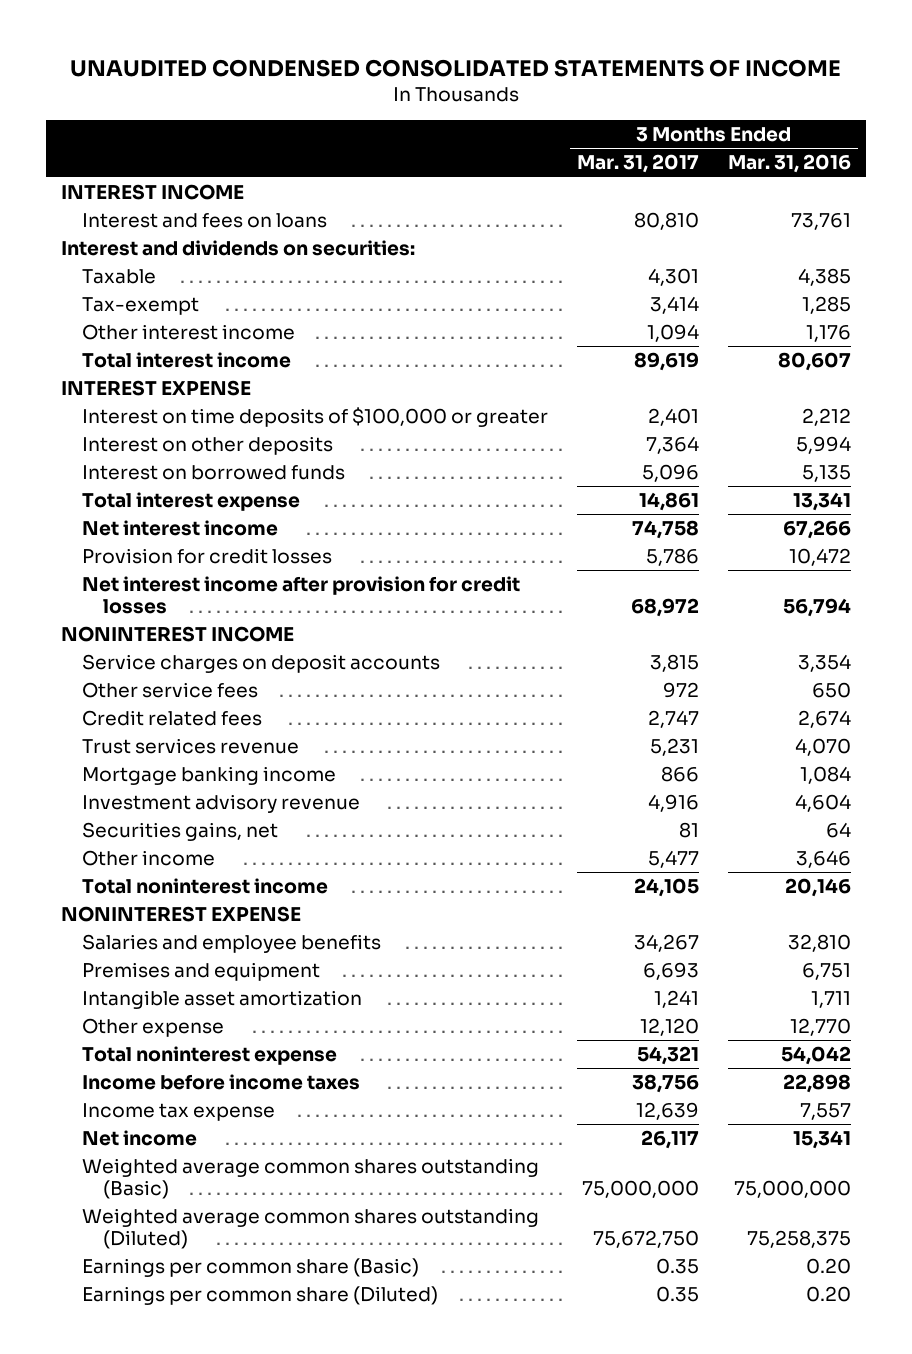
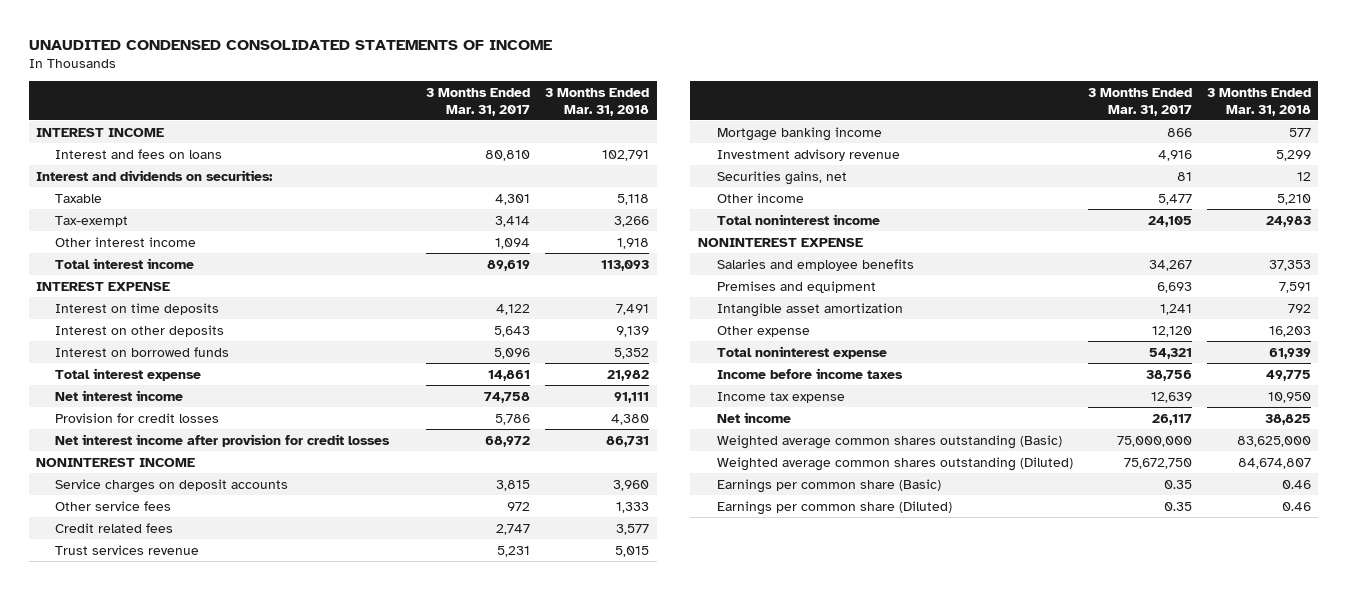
[728,154,852,174] Mar. 31, 2016 -> none
none -> [545,87,650,116] 3 Months Ended Mar. 31, 2018
[82,407,549,428] Interest on time deposits of $100,000 or greater -> none
none -> [55,302,220,315] Interest on time deposits
[646,436,700,455] 7,364 -> [494,325,531,337] 5,643

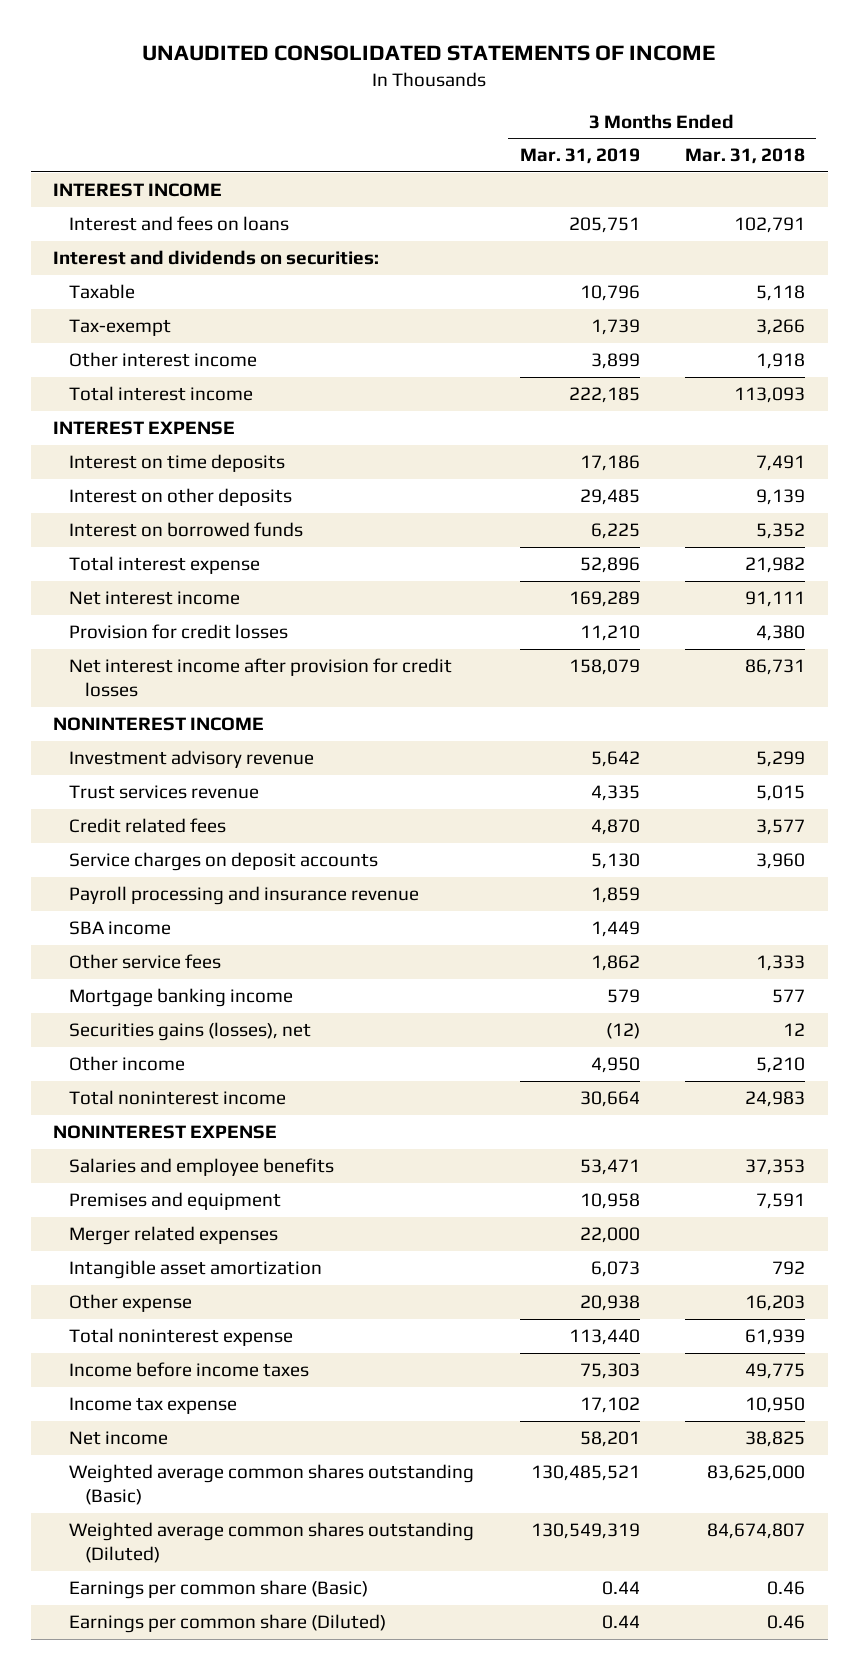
[28,39,552,50] UNAUDITED CONDENSED CONSOLIDATED STATEMENTS OF INCOME -> [142,45,716,62] UNAUDITED CONSOLIDATED STATEMENTS OF INCOME
[426,87,531,116] 3 Months Ended Mar. 31, 2017 -> none
none -> [519,148,640,165] Mar. 31, 2019
[717,148,901,161] Investment advisory revenue -> [69,749,315,768] Investment advisory revenue
[55,544,200,555] Trust services revenue -> [69,784,260,799] Trust services revenue
[55,522,174,533] Credit related fees -> [69,817,227,833] Credit related fees
none -> [69,885,420,905] Payroll processing and insurance revenue
none -> [69,920,172,935] SBA income
[717,170,848,185] Securities gains, net -> [69,1021,312,1041] Securities gains (losses), net
none -> [69,1225,279,1245] Merger related expenses

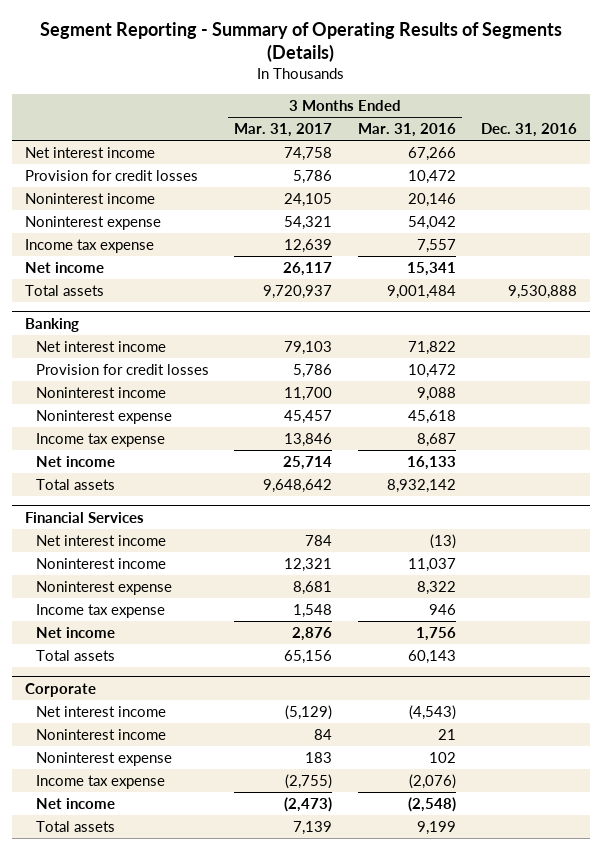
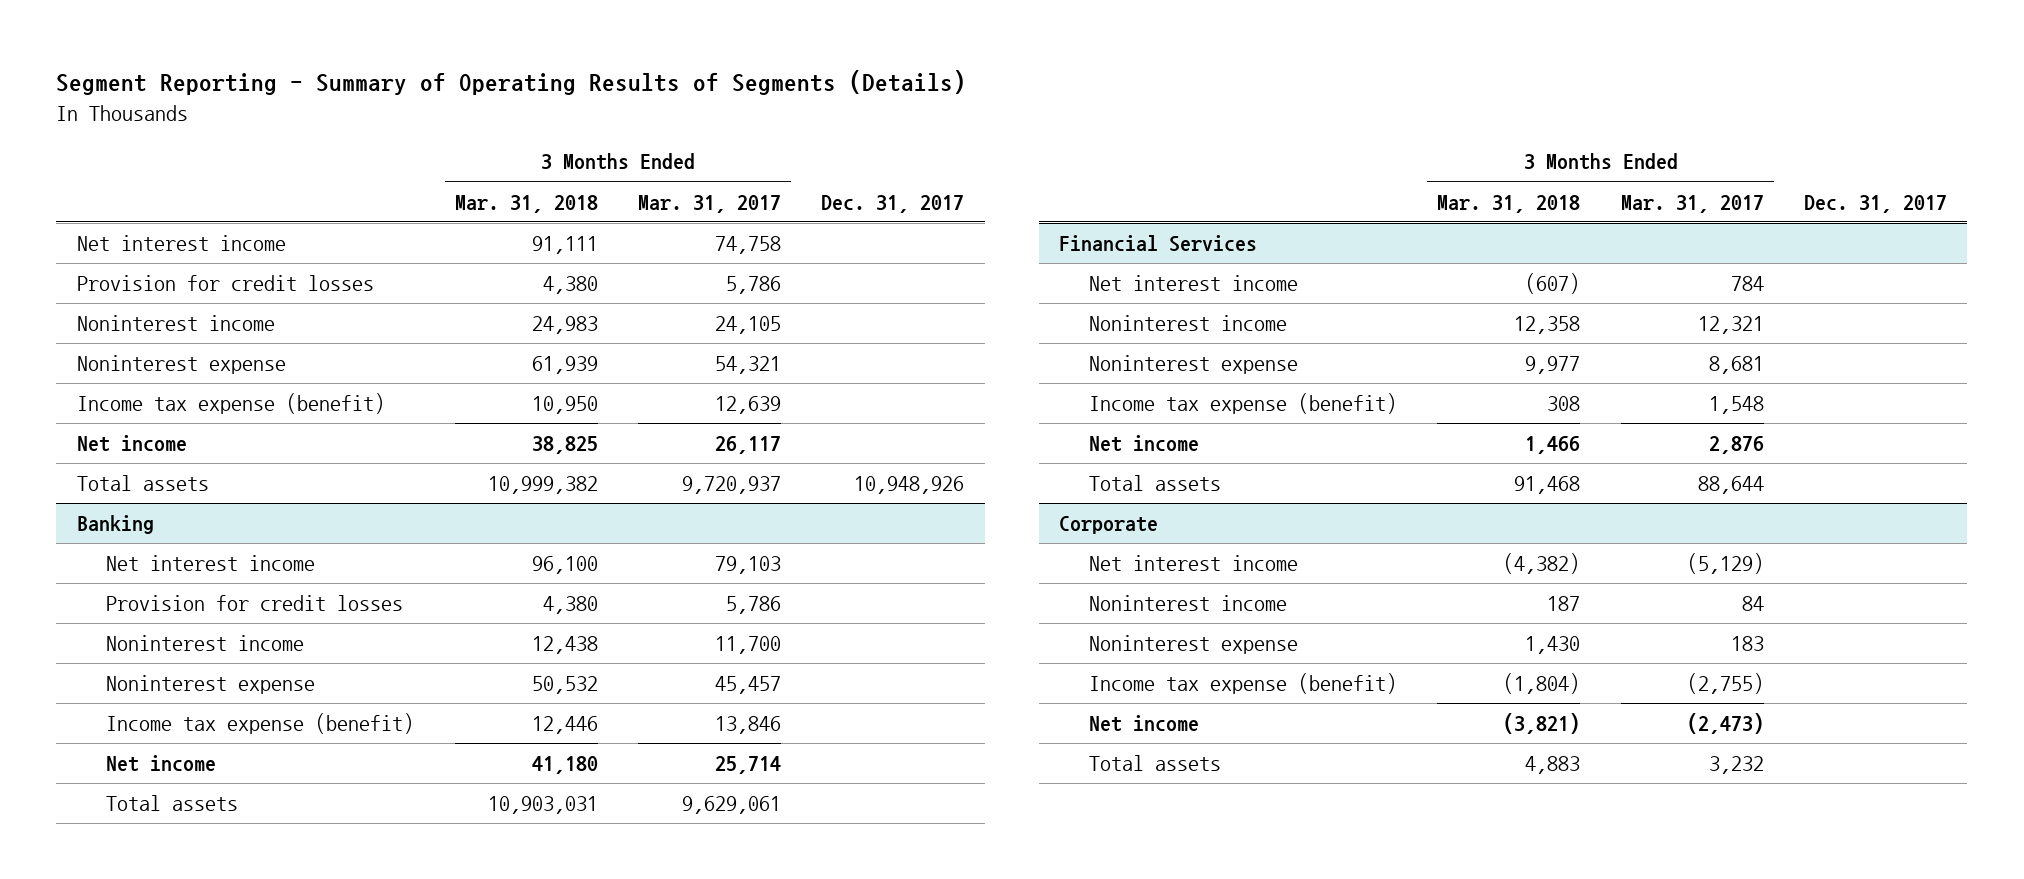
[357,123,456,138] Mar. 31, 2016 -> none
[481,123,578,138] Dec. 31, 2016 -> none
none -> [454,194,598,213] Mar. 31, 2018
none -> [821,194,965,213] Dec. 31, 2017
[24,238,154,253] Income tax expense -> [76,393,385,415] Income tax expense (benefit)
[35,432,165,447] Income tax expense -> [106,713,415,735] Income tax expense (benefit)
[263,478,333,493] 9,648,642 -> [682,796,782,815] 9,629,061
[35,603,165,618] Income tax expense -> [1089,393,1398,415] Income tax expense (benefit)
[284,649,333,664] 65,156 -> [1697,476,1764,495] 88,644
[35,774,165,789] Income tax expense -> [1089,673,1398,695] Income tax expense (benefit)
[293,820,333,835] 7,139 -> [1708,756,1764,775] 3,232

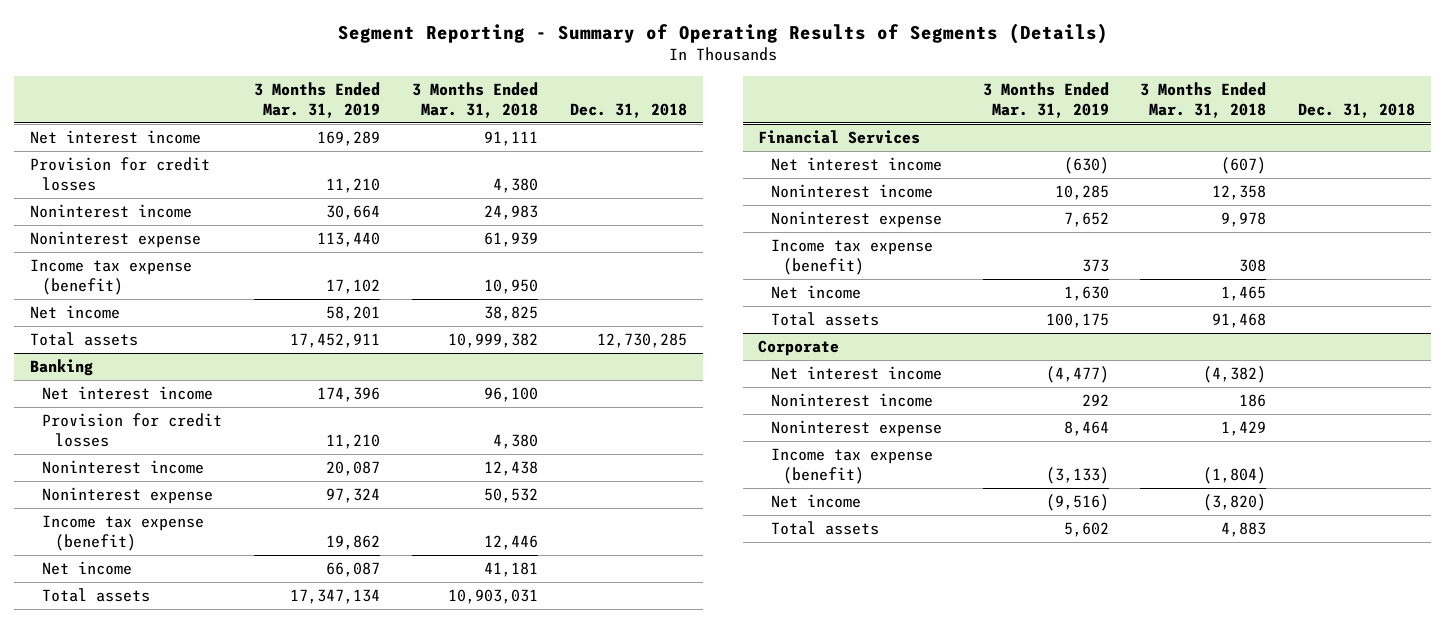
[638,194,782,213] Mar. 31, 2017 -> none
[821,194,965,213] Dec. 31, 2017 -> none
none -> [254,82,381,118] 3 Months Ended Mar. 31, 2019
none -> [569,102,687,118] Dec. 31, 2018
[531,756,598,775] 41,180 -> [484,562,539,578] 41,181
[1525,356,1581,375] 9,977 -> [1221,212,1267,228] 9,978
[1525,436,1581,455] 1,466 -> [1221,286,1267,302] 1,465
[1547,596,1581,612] 187 -> [1239,394,1267,408] 186
[1525,636,1581,655] 1,430 -> [1221,421,1267,437] 1,429
[1503,713,1581,735] (3,821) -> [1203,494,1267,512] (3,820)

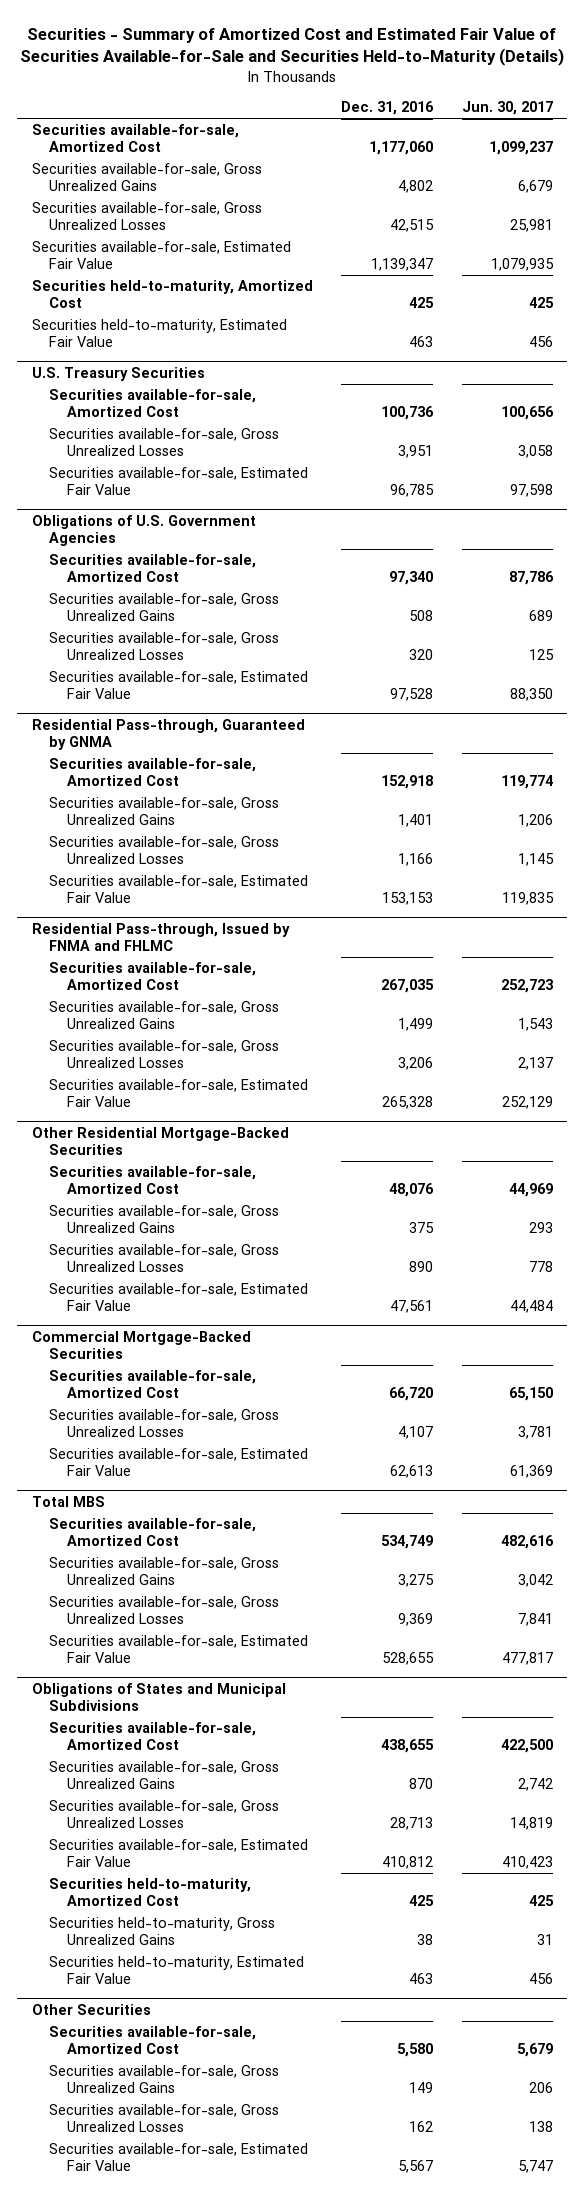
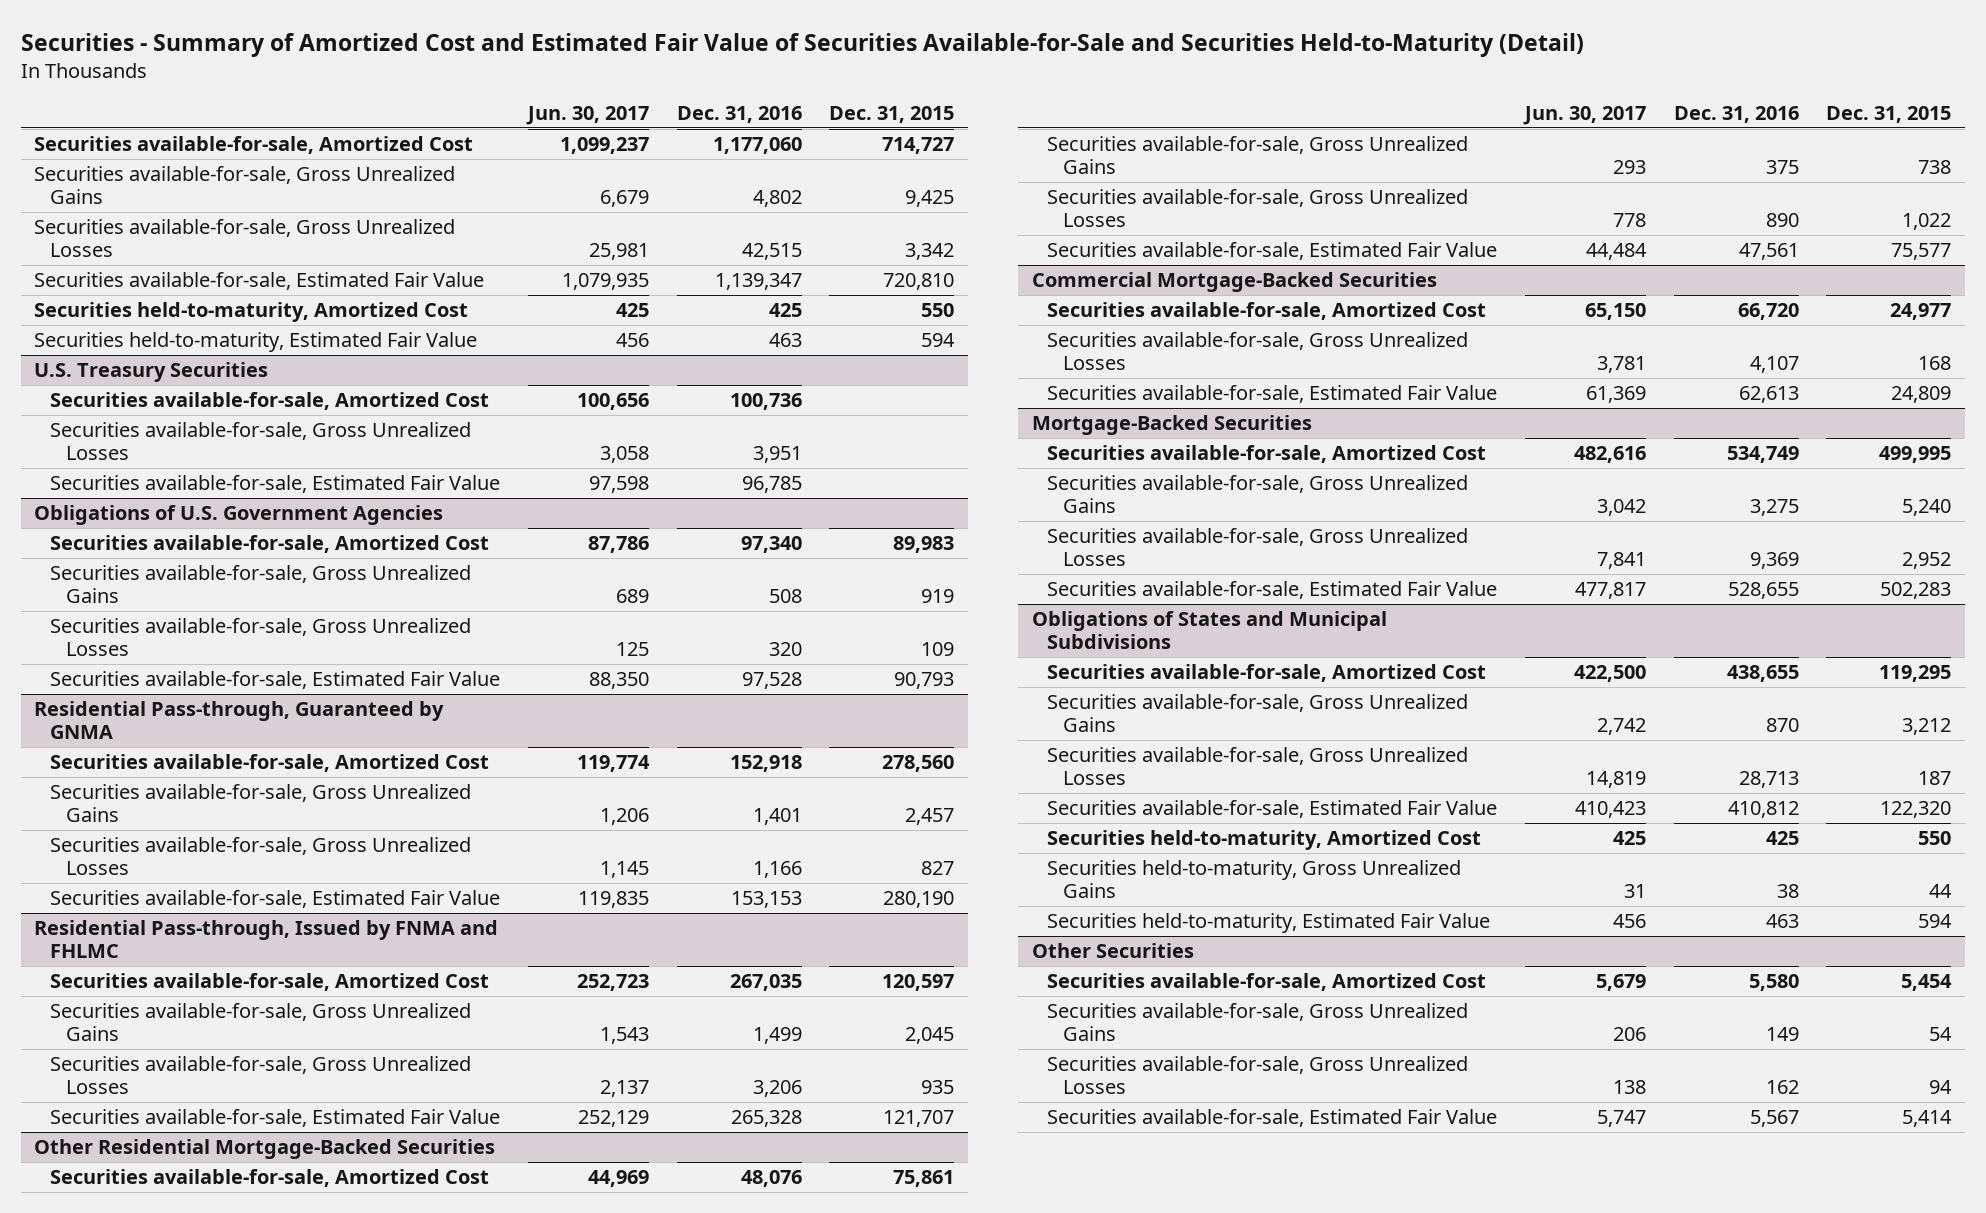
[20,27,565,67] Securities - Summary of Amortized Cost and Estimated Fair Value of Securities Available-for-Sale and Securities Held-to-Maturity (Details) -> [20,33,1584,58] Securities - Summary of Amortized Cost and Estimated Fair Value of Securities Available-for-Sale and Securities Held-to-Maturity (Detail)
none -> [829,106,955,124] Dec. 31, 2015
[31,1495,105,1507] Total MBS -> [1031,415,1312,436] Mortgage-Backed Securities

